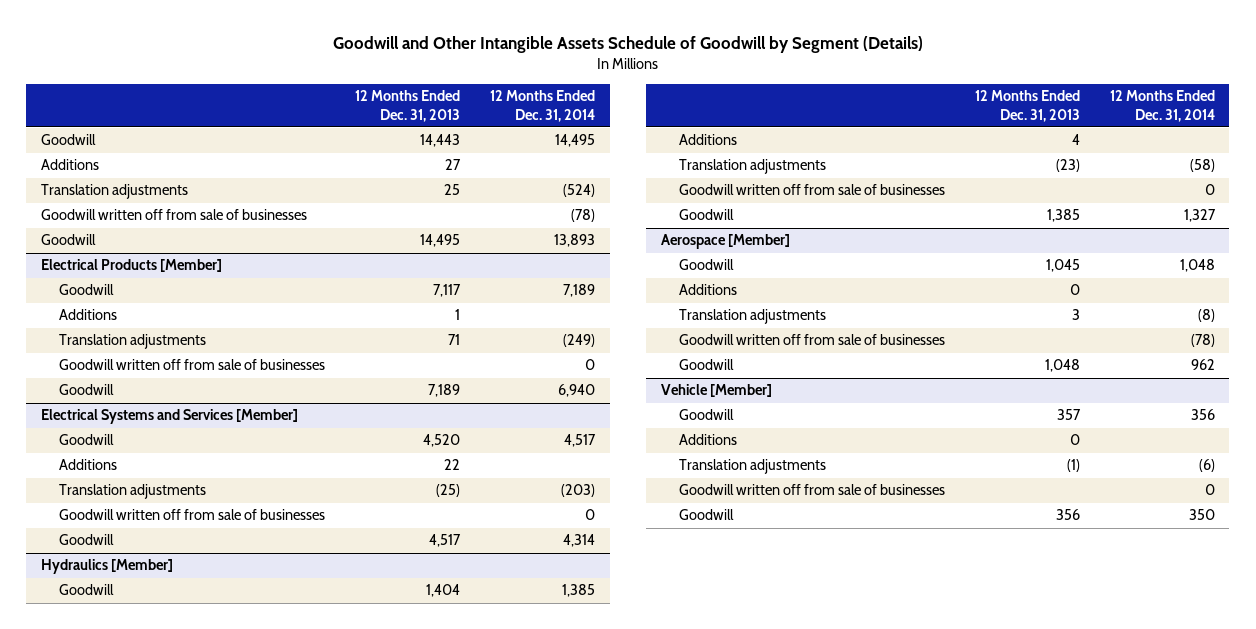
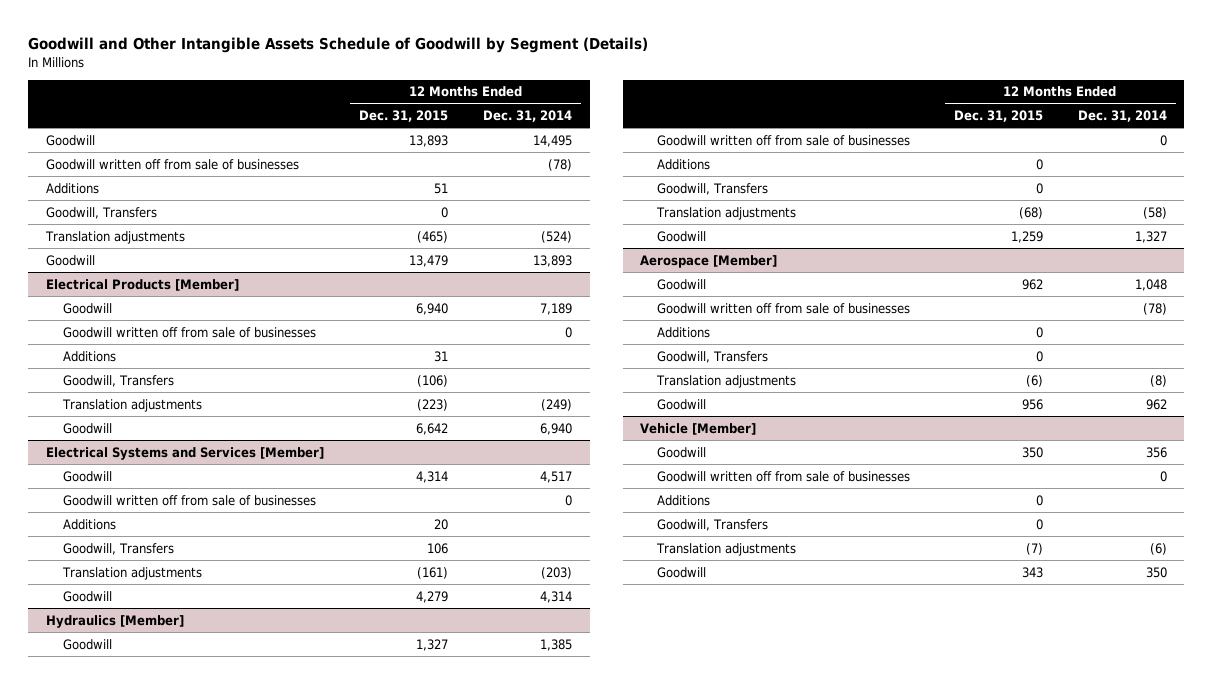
[354,90,460,122] 12 Months Ended Dec. 31, 2013 -> none
none -> [359,110,449,123] Dec. 31, 2015
[41,209,308,221] Goodwill written off from sale of businesses -> [45,158,299,170] Goodwill written off from sale of businesses
none -> [45,206,157,219] Goodwill, Transfers
[59,359,326,371] Goodwill written off from sale of businesses -> [62,326,316,338] Goodwill written off from sale of businesses
none -> [62,374,174,387] Goodwill, Transfers
[59,509,326,521] Goodwill written off from sale of businesses -> [62,494,316,506] Goodwill written off from sale of businesses
none -> [62,542,174,555] Goodwill, Transfers
[678,184,945,196] Goodwill written off from sale of businesses -> [657,134,911,146] Goodwill written off from sale of businesses
none -> [657,182,769,195] Goodwill, Transfers
[678,334,945,346] Goodwill written off from sale of businesses -> [657,302,911,314] Goodwill written off from sale of businesses
none -> [657,350,769,363] Goodwill, Transfers
[678,484,945,496] Goodwill written off from sale of businesses -> [657,470,911,482] Goodwill written off from sale of businesses
none -> [657,518,769,531] Goodwill, Transfers

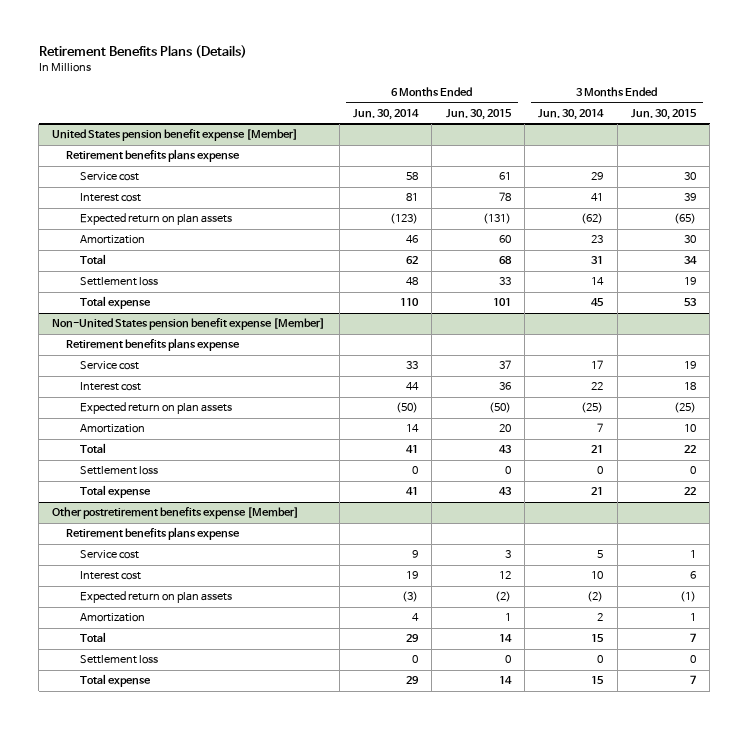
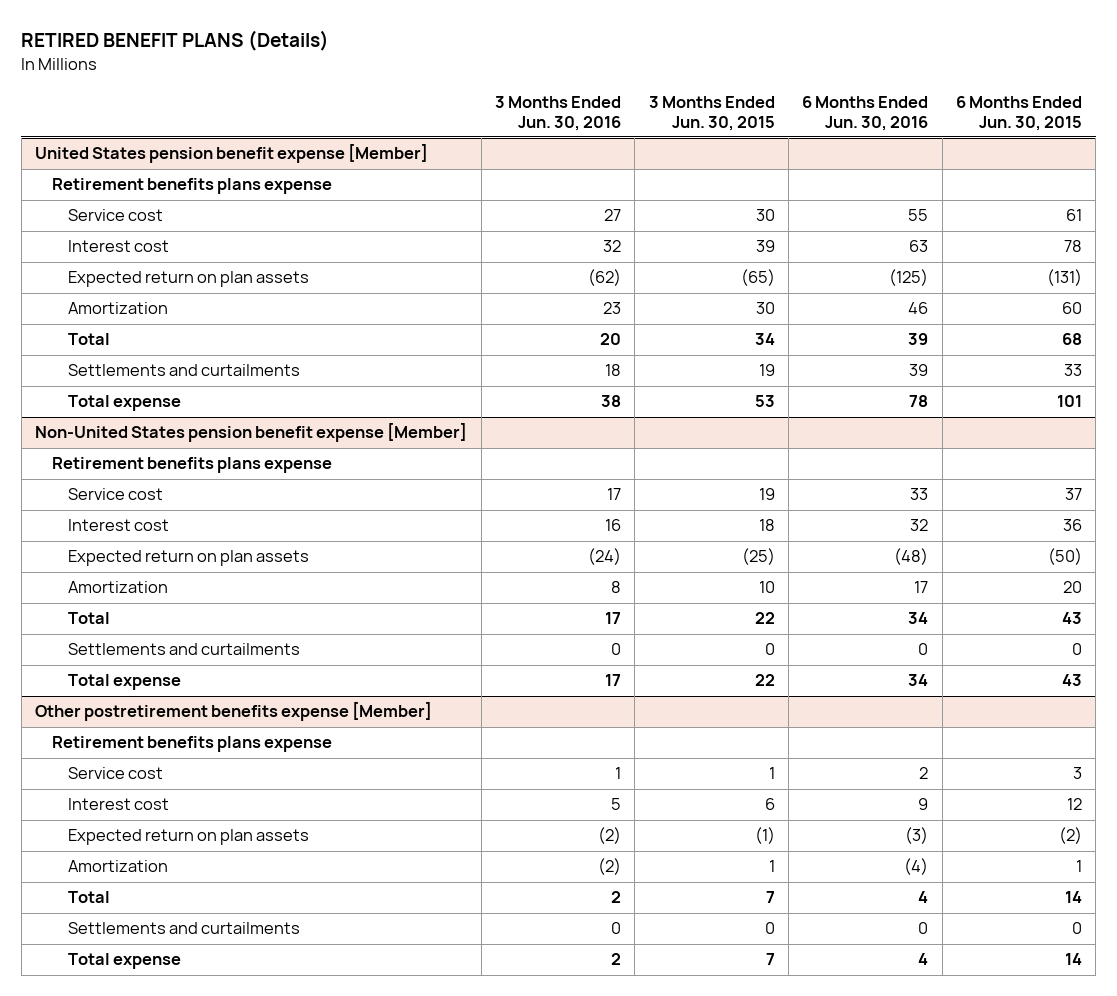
[38,44,247,58] Retirement Benefits Plans (Details) -> [21,30,330,52] RETIRED BENEFIT PLANS (Details)
[352,109,419,121] Jun. 30, 2014 -> none
[538,109,605,121] Jun. 30, 2014 -> none
none -> [495,96,622,131] 3 Months Ended Jun. 30, 2016
none -> [802,96,929,131] 6 Months Ended Jun. 30, 2016
[80,277,159,287] Settlement loss -> [68,364,301,377] Settlements and curtailments
[80,466,159,476] Settlement loss -> [68,643,301,656] Settlements and curtailments
[80,655,159,665] Settlement loss -> [68,922,301,935] Settlements and curtailments

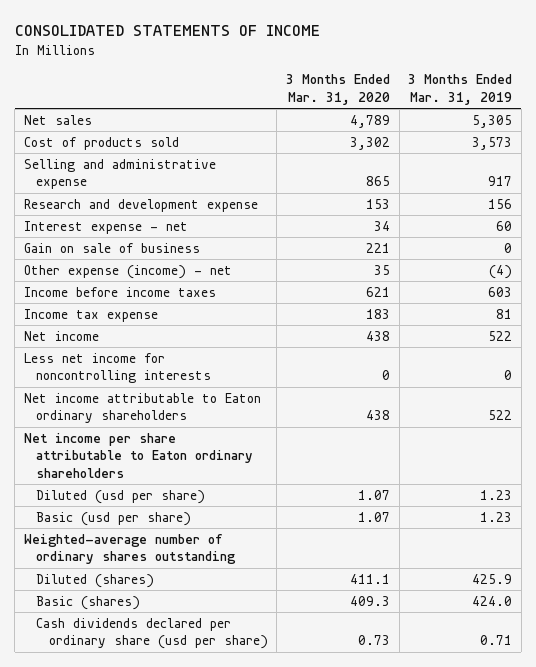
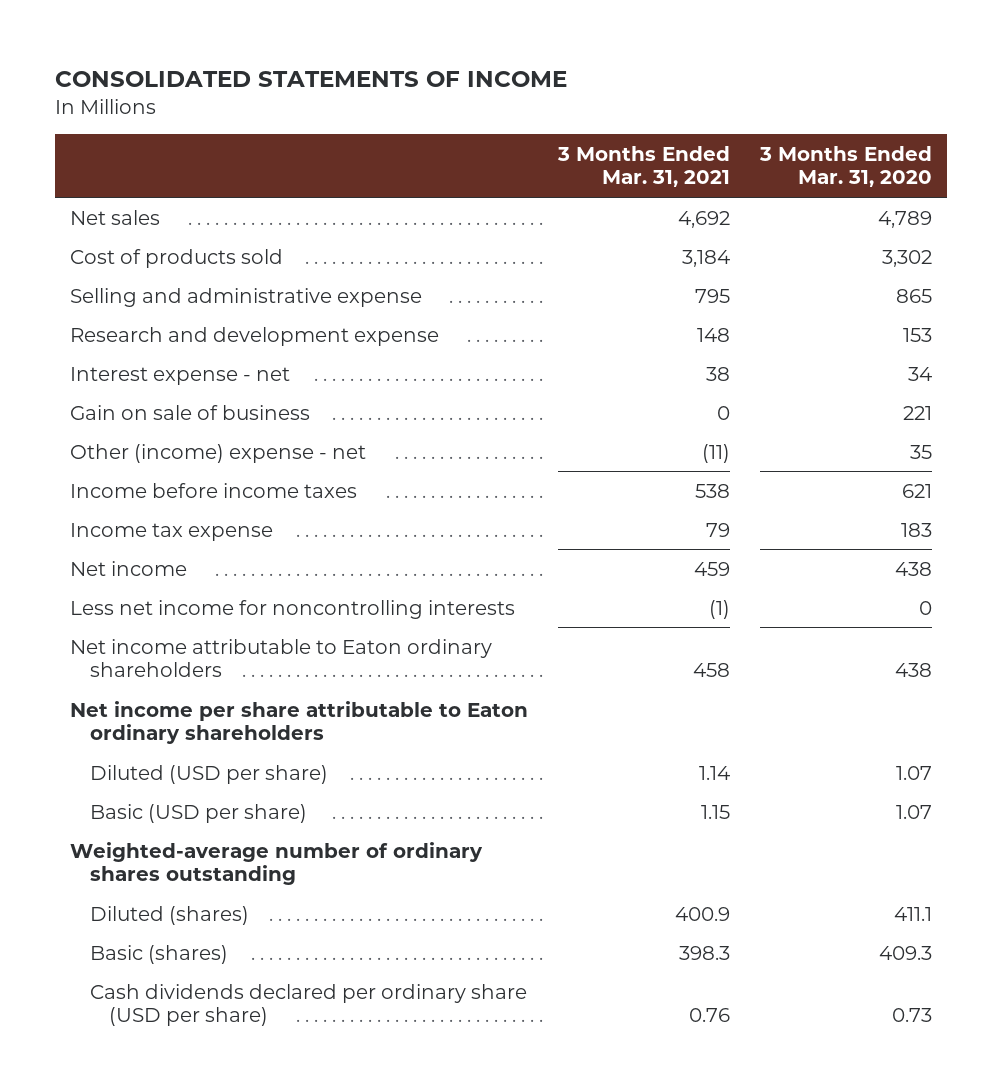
[408,74,513,105] 3 Months Ended Mar. 31, 2019 -> none
none -> [557,145,731,188] 3 Months Ended Mar. 31, 2021
[24,264,233,279] Other expense (income) - net -> [70,443,367,463] Other (income) expense - net
[36,489,206,504] Diluted (usd per share) -> [89,764,328,784] Diluted (USD per share)
[36,511,192,526] Basic (usd per share) -> [89,803,307,823] Basic (USD per share)
[36,617,268,650] Cash dividends declared per ordinary share (usd per share) -> [89,983,527,1027] Cash dividends declared per ordinary share (USD per share)

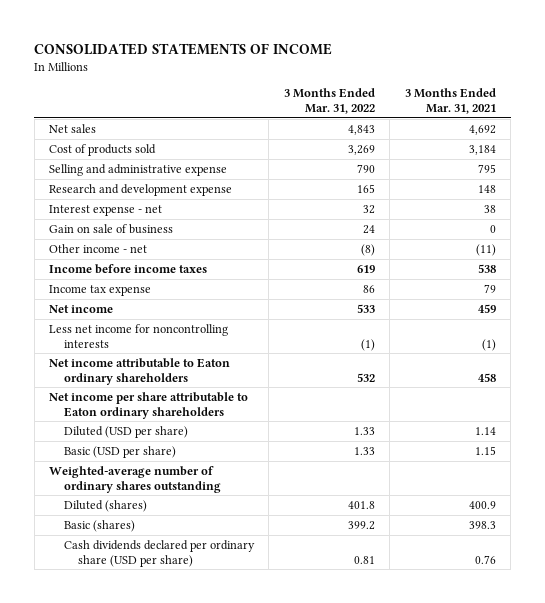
[759,145,933,188] 3 Months Ended Mar. 31, 2020 -> none
none -> [283,87,375,114] 3 Months Ended Mar. 31, 2022
[70,443,367,463] Other (income) expense - net -> [49,243,148,253] Other income - net

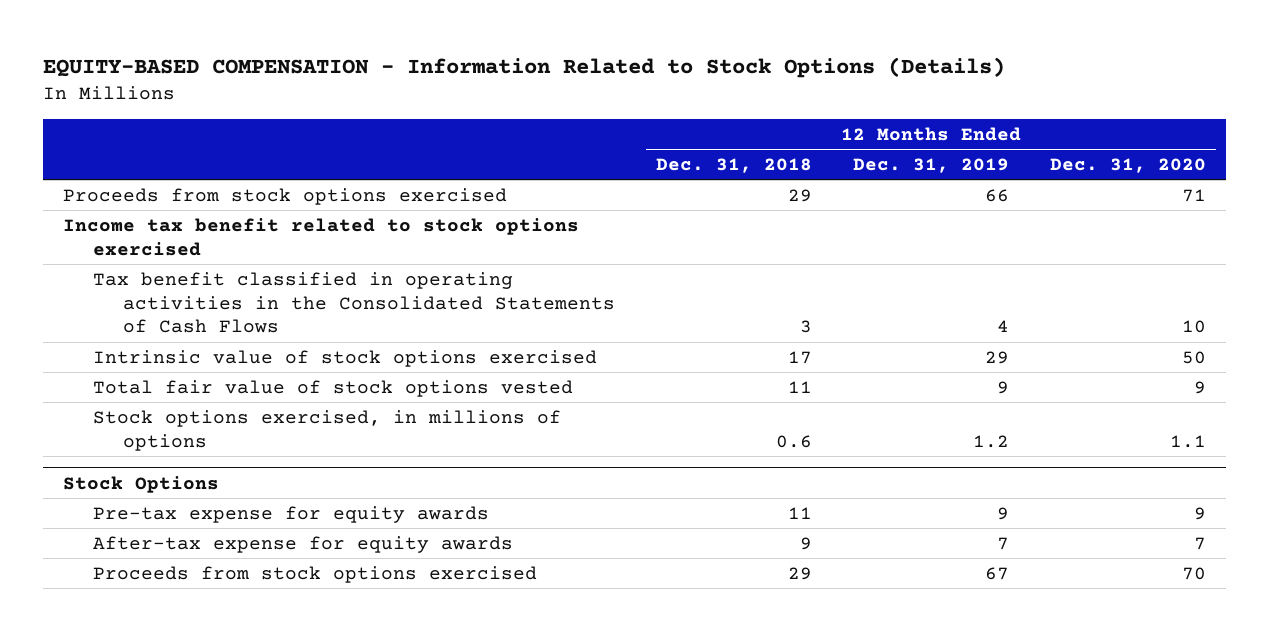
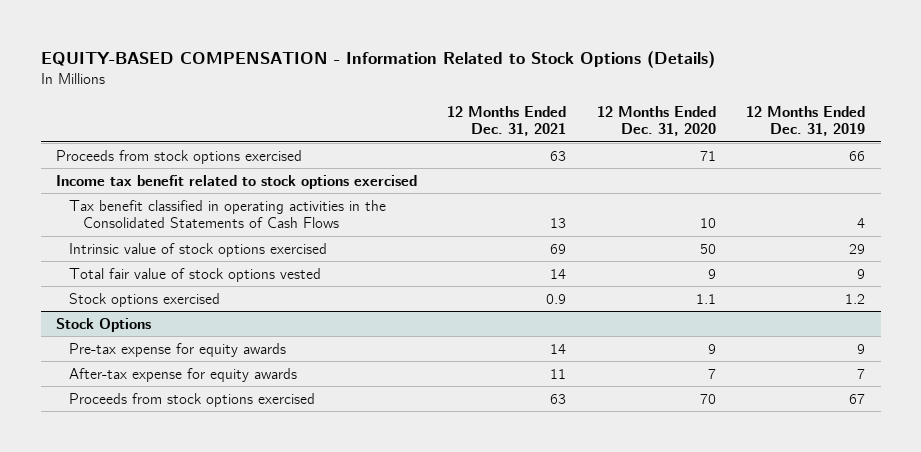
[656,157,813,173] Dec. 31, 2018 -> none
none -> [447,105,567,137] 12 Months Ended Dec. 31, 2021
[93,409,562,451] Stock options exercised, in millions of options -> [69,292,221,307] Stock options exercised

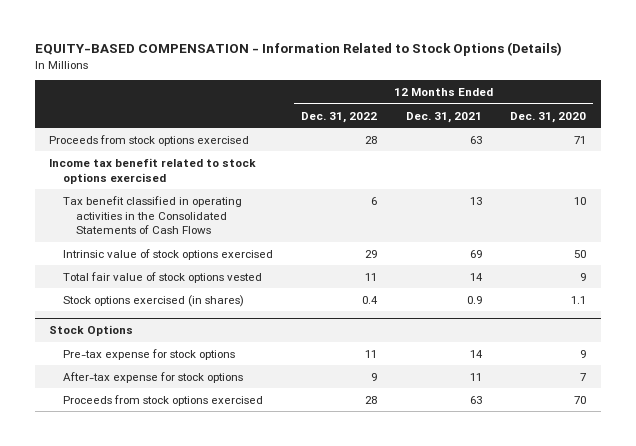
[746,105,866,137] 12 Months Ended Dec. 31, 2019 -> none
none -> [301,111,378,123] Dec. 31, 2022
[69,292,221,307] Stock options exercised -> [62,294,244,307] Stock options exercised (in shares)
[69,342,287,357] Pre-tax expense for equity awards -> [62,348,235,360] Pre-tax expense for stock options
[69,367,298,382] After-tax expense for equity awards -> [62,371,243,383] After-tax expense for stock options

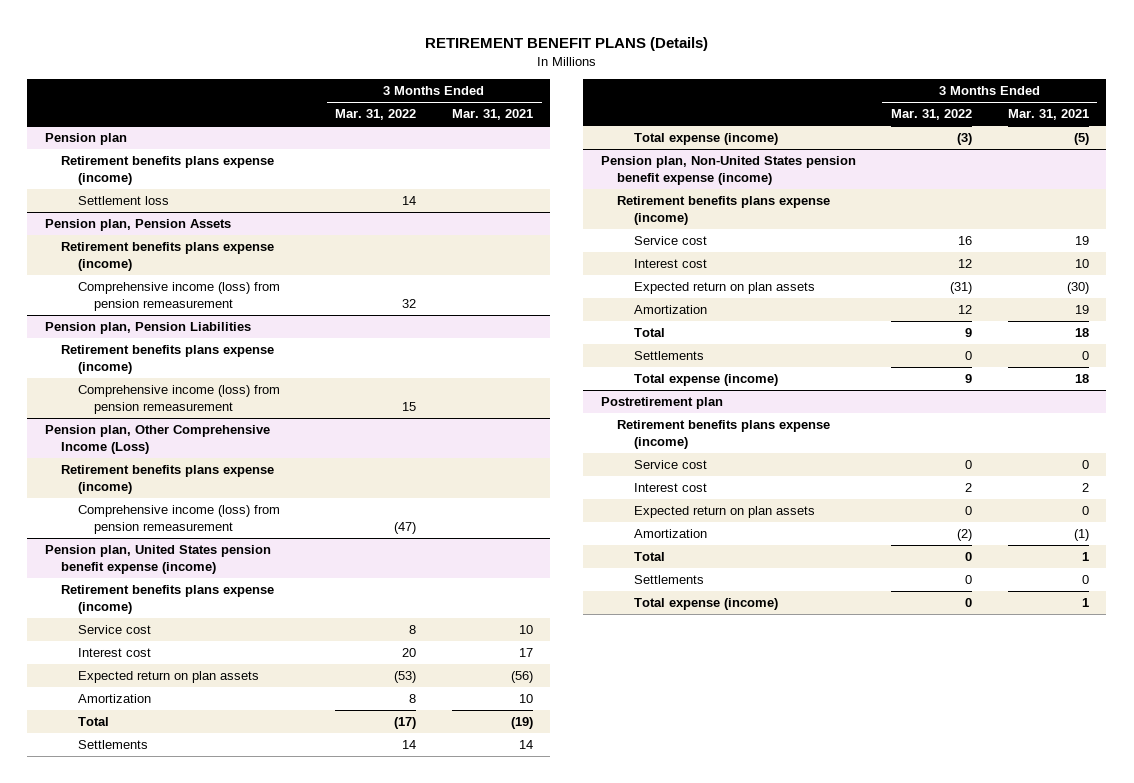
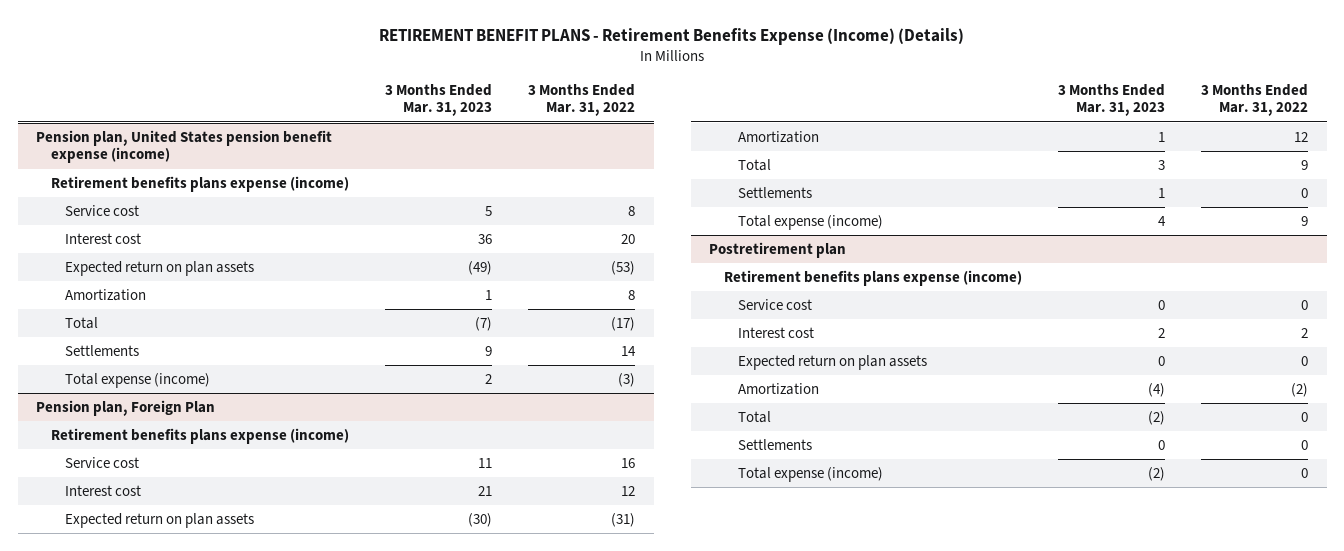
[424,36,708,51] RETIREMENT BENEFIT PLANS (Details) -> [379,27,965,45] RETIREMENT BENEFIT PLANS - Retirement Benefits Expense (Income) (Details)
[451,109,533,121] Mar. 31, 2021 -> none
none -> [384,84,492,117] 3 Months Ended Mar. 31, 2023
[45,133,128,146] Pension plan -> none
[61,156,275,185] Retirement benefits plans expense (income) -> none
[77,196,169,206] Settlement loss -> none
[45,219,232,232] Pension plan, Pension Assets -> none
[61,242,275,271] Retirement benefits plans expense (income) -> none
[77,282,280,311] Comprehensive income (loss) from pension remeasurement -> none
[45,322,252,335] Pension plan, Pension Liabilities -> none
[61,345,275,374] Retirement benefits plans expense (income) -> none
[77,385,280,414] Comprehensive income (loss) from pension remeasurement -> none
[45,425,271,454] Pension plan, Other Comprehensive Income (Loss) -> none
[61,465,275,494] Retirement benefits plans expense (income) -> none
[77,505,280,534] Comprehensive income (loss) from pension remeasurement -> none
[600,156,856,185] Pension plan, Non-United States pension benefit expense (income) -> none
none -> [36,400,216,417] Pension plan, Foreign Plan

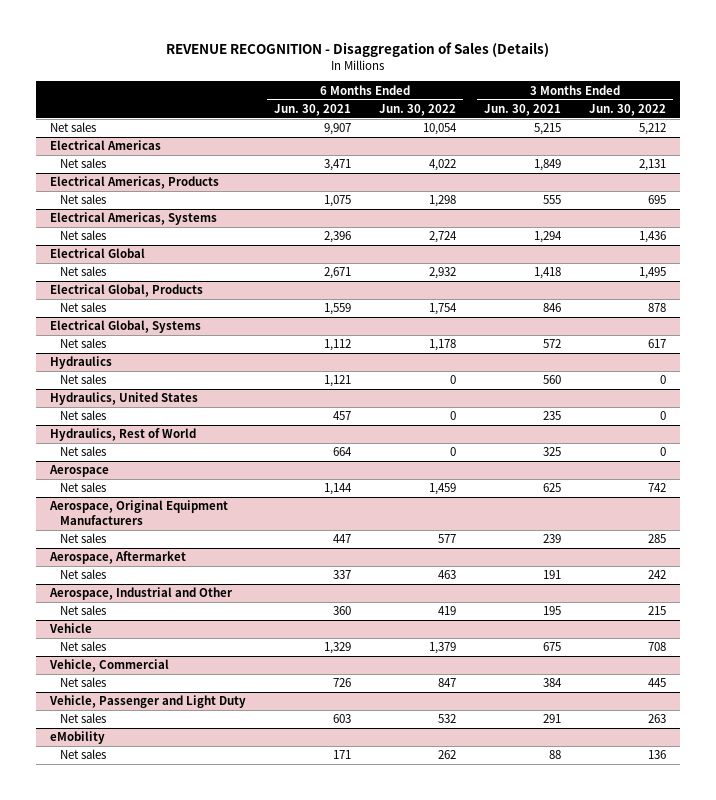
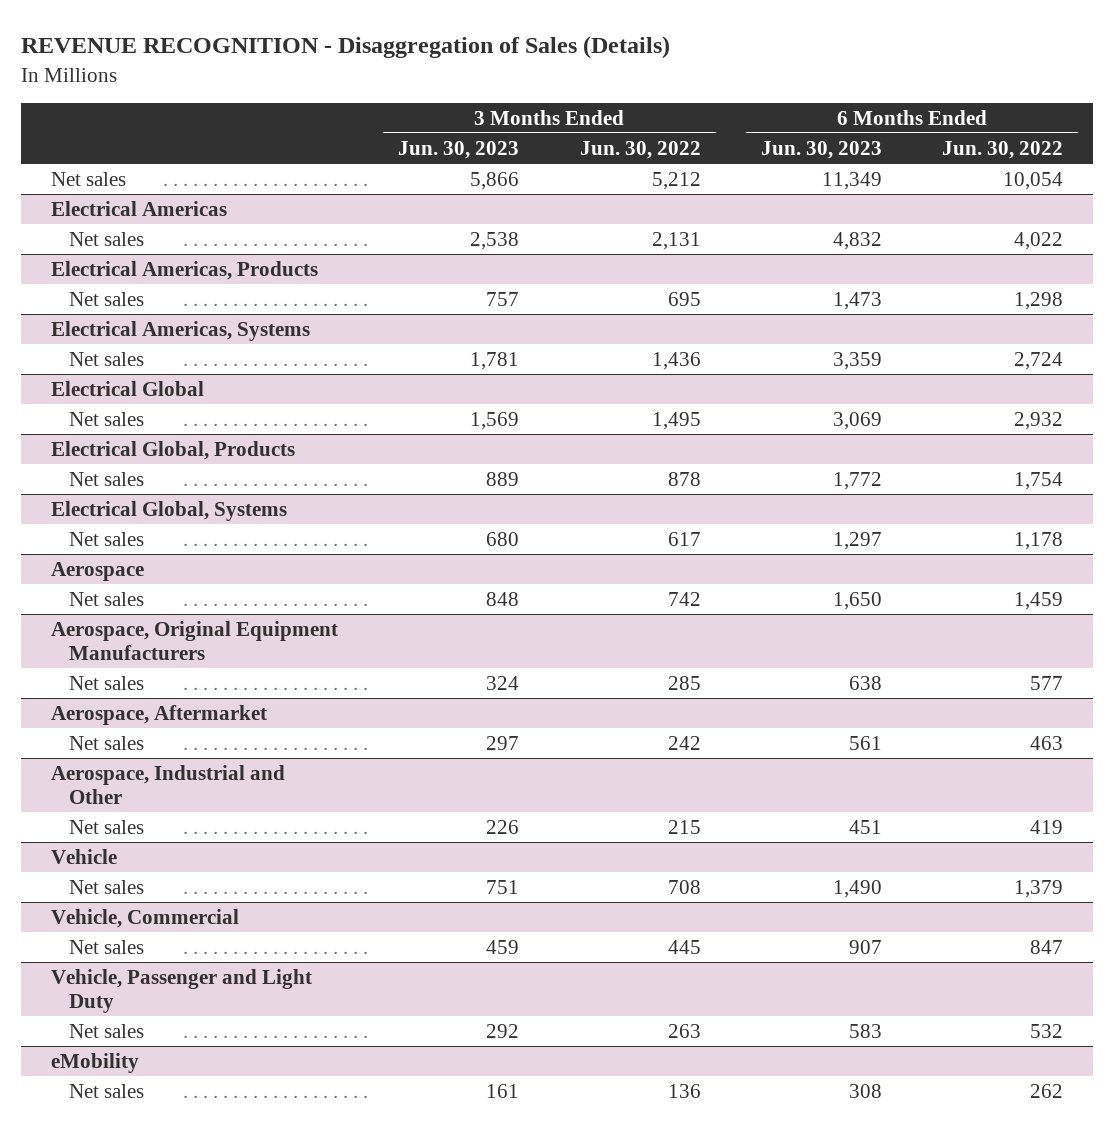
[274,103,352,116] Jun. 30, 2021 -> none
[483,103,561,116] Jun. 30, 2021 -> none
none -> [398,140,520,159] Jun. 30, 2023
none -> [760,140,882,159] Jun. 30, 2023
[50,356,113,370] Hydraulics -> none
[59,374,106,385] Net sales -> none
[50,392,199,406] Hydraulics, United States -> none
[59,410,106,421] Net sales -> none
[50,428,197,442] Hydraulics, Rest of World -> none
[59,446,106,457] Net sales -> none

